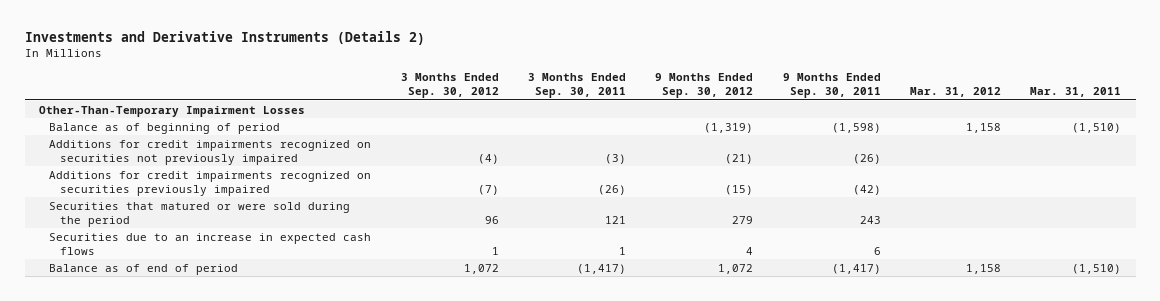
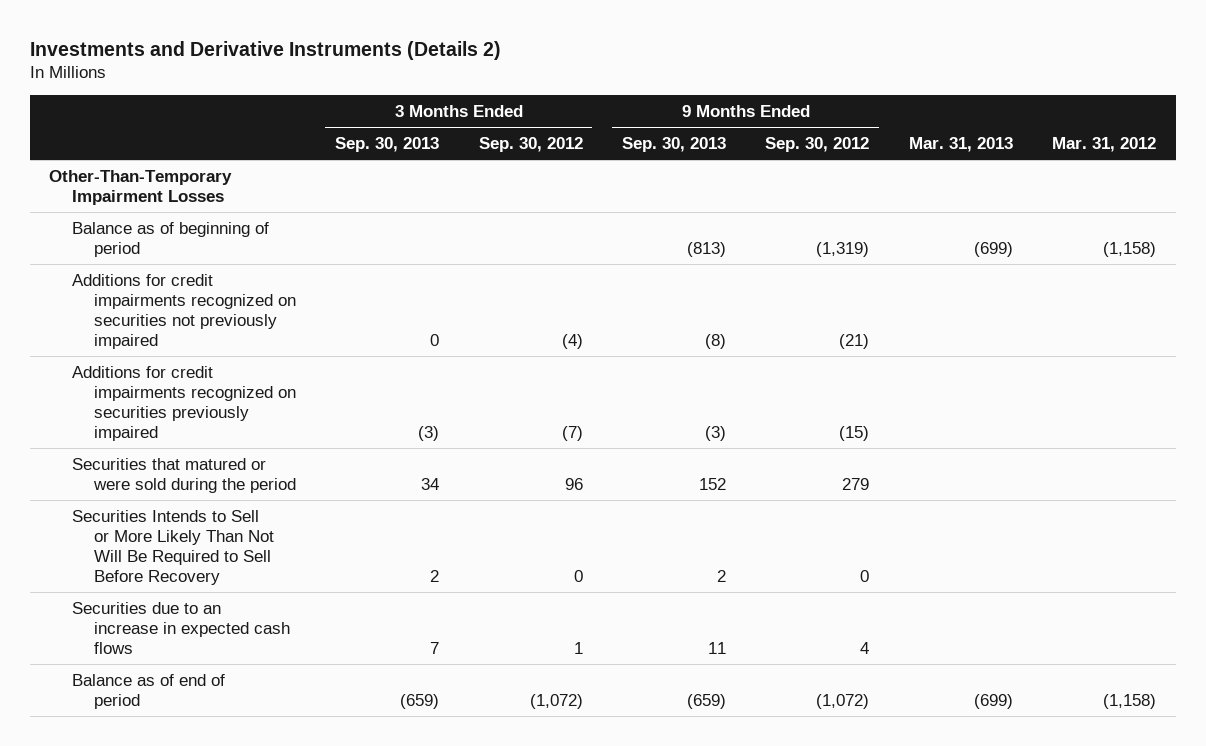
[527,73,626,98] 3 Months Ended Sep. 30, 2011 -> none
[782,73,881,98] 9 Months Ended Sep. 30, 2011 -> none
[1030,86,1122,97] Mar. 31, 2011 -> none
none -> [335,137,440,153] Sep. 30, 2013
none -> [622,137,727,153] Sep. 30, 2013
none -> [908,137,1013,153] Mar. 31, 2013
[965,122,1001,133] 1,158 -> [1103,241,1157,257] (1,158)
none -> [71,509,274,585] Securities Intends to Sell or More Likely Than Not Will Be Required to Sell Before Recovery
[463,263,499,274] 1,072 -> [529,693,583,709] (1,072)
[718,263,754,274] 1,072 -> [816,693,870,709] (1,072)
[965,263,1001,274] 1,158 -> [1103,693,1157,709] (1,158)

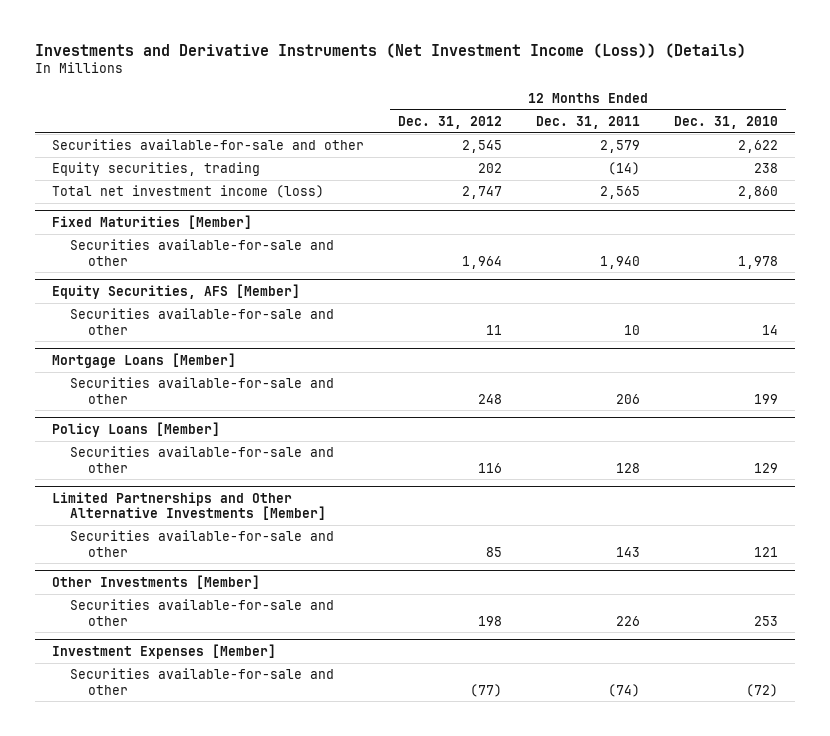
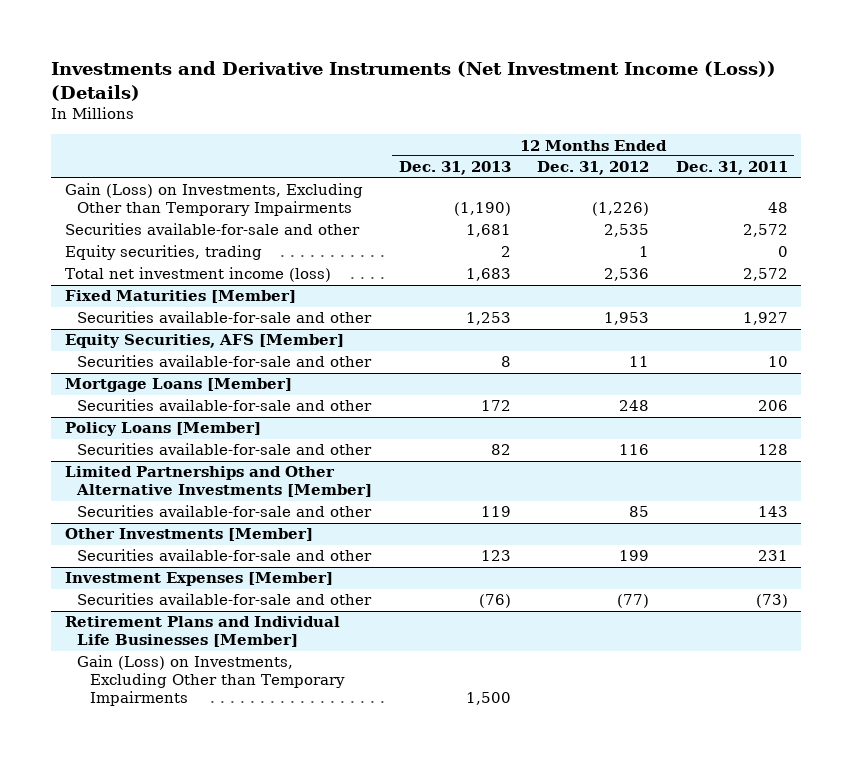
[673,115,778,129] Dec. 31, 2010 -> none
none -> [398,161,511,176] Dec. 31, 2013
none -> [64,183,363,217] Gain (Loss) on Investments, Excluding Other than Temporary Impairments
[461,140,502,154] 2,545 -> [604,224,650,238] 2,535
[599,140,640,154] 2,579 -> [742,224,788,238] 2,572
[477,163,502,174] 202 -> [639,246,650,258] 1
[607,162,640,176] (14) -> [777,246,788,258] 0
[461,186,502,200] 2,747 -> [604,268,650,282] 2,536
[599,186,640,200] 2,565 -> [742,268,788,282] 2,572
[461,255,502,269] 1,964 -> [604,312,650,326] 1,953
[599,255,640,269] 1,940 -> [742,312,788,326] 1,927
[477,615,502,626] 198 -> [619,550,650,562] 199
[615,615,640,626] 226 -> [757,550,788,562] 231
[607,683,640,697] (74) -> [755,594,788,609] (73)
none -> [64,616,340,648] Retirement Plans and Individual Life Businesses [Member]
none -> [77,655,345,707] Gain (Loss) on Investments, Excluding Other than Temporary Impairments

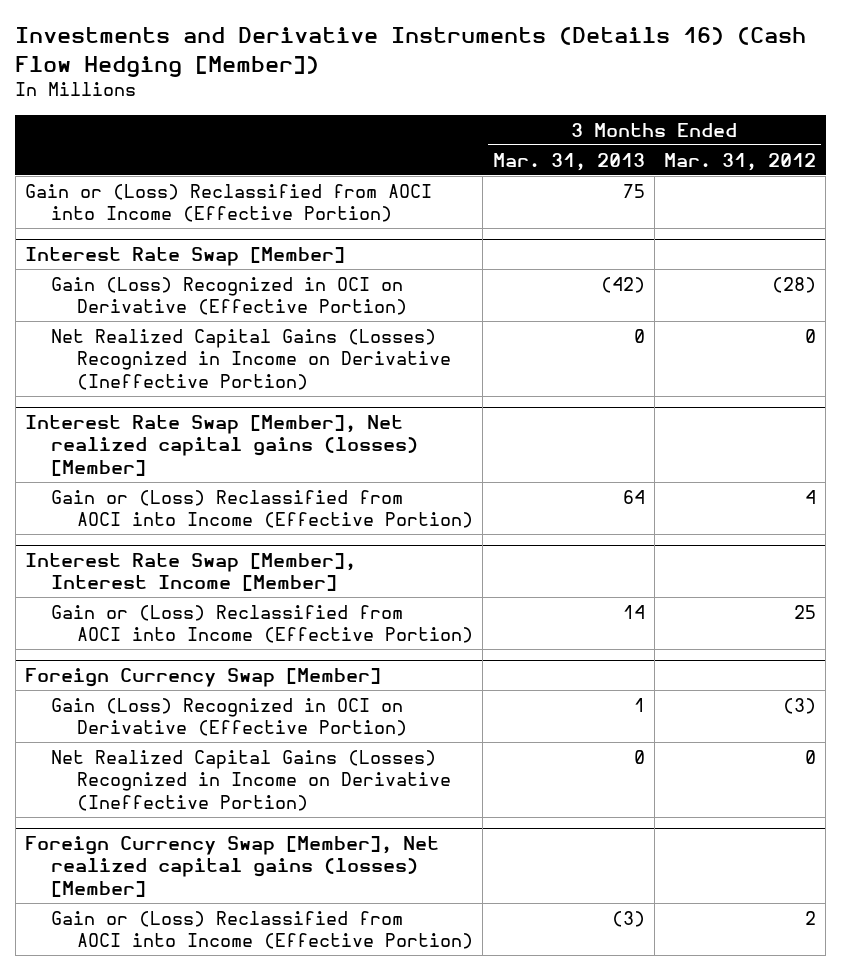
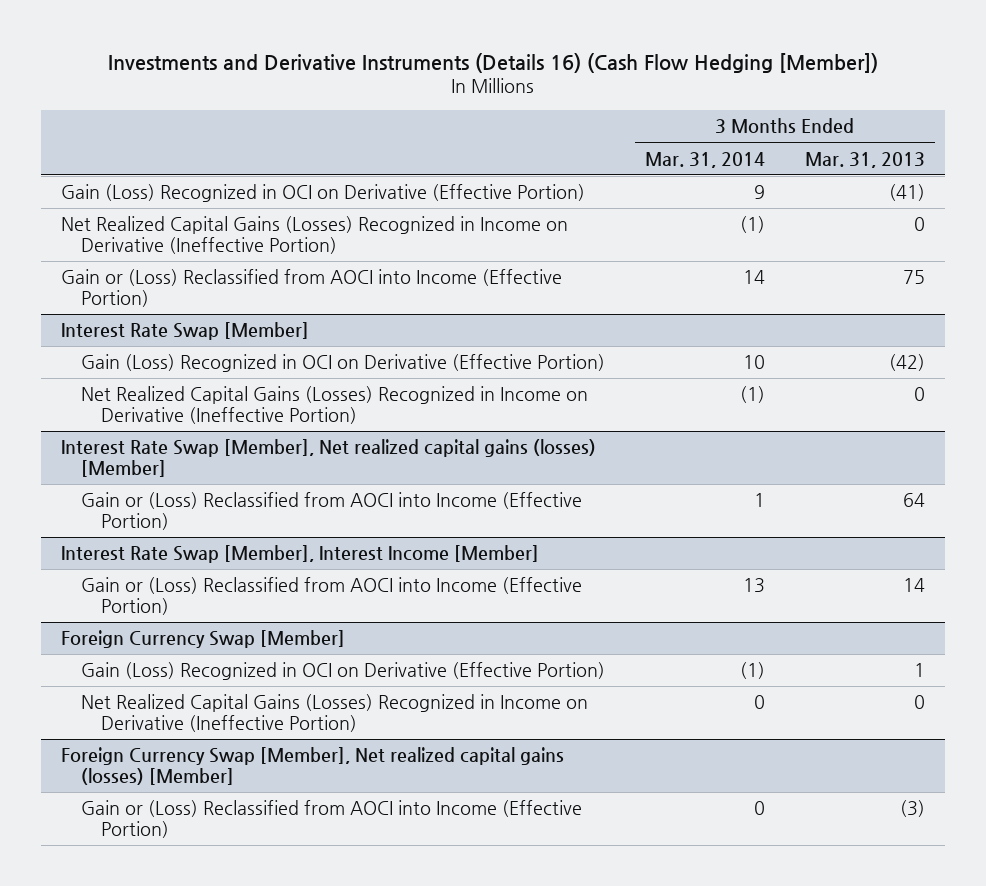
[663,152,816,171] Mar. 31, 2012 -> none
none -> [644,151,765,168] Mar. 31, 2014
none -> [61,184,586,203] Gain (Loss) Recognized in OCI on Derivative (Effective Portion)
none -> [61,216,569,254] Net Realized Capital Gains (Losses) Recognized in Income on Derivative (Ineffective Portion)

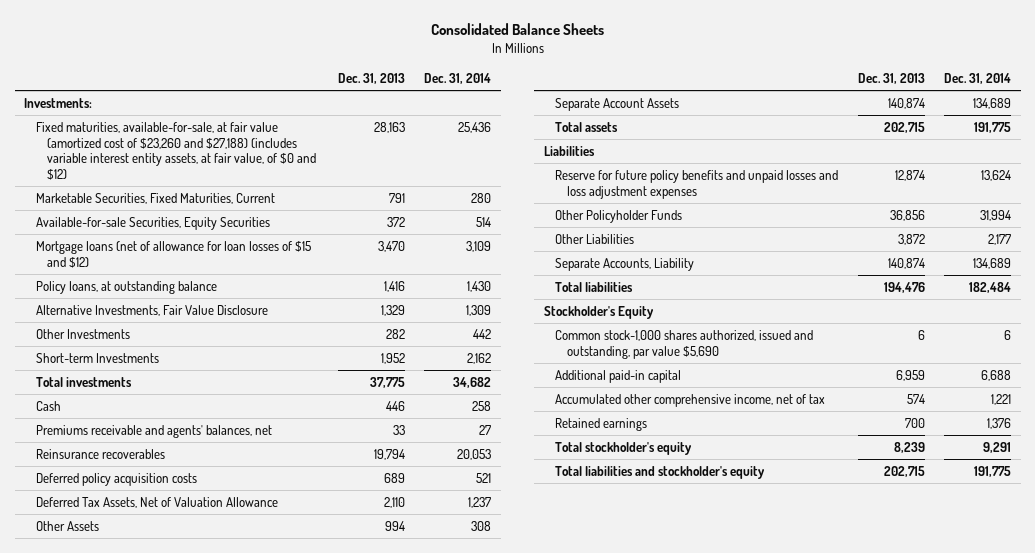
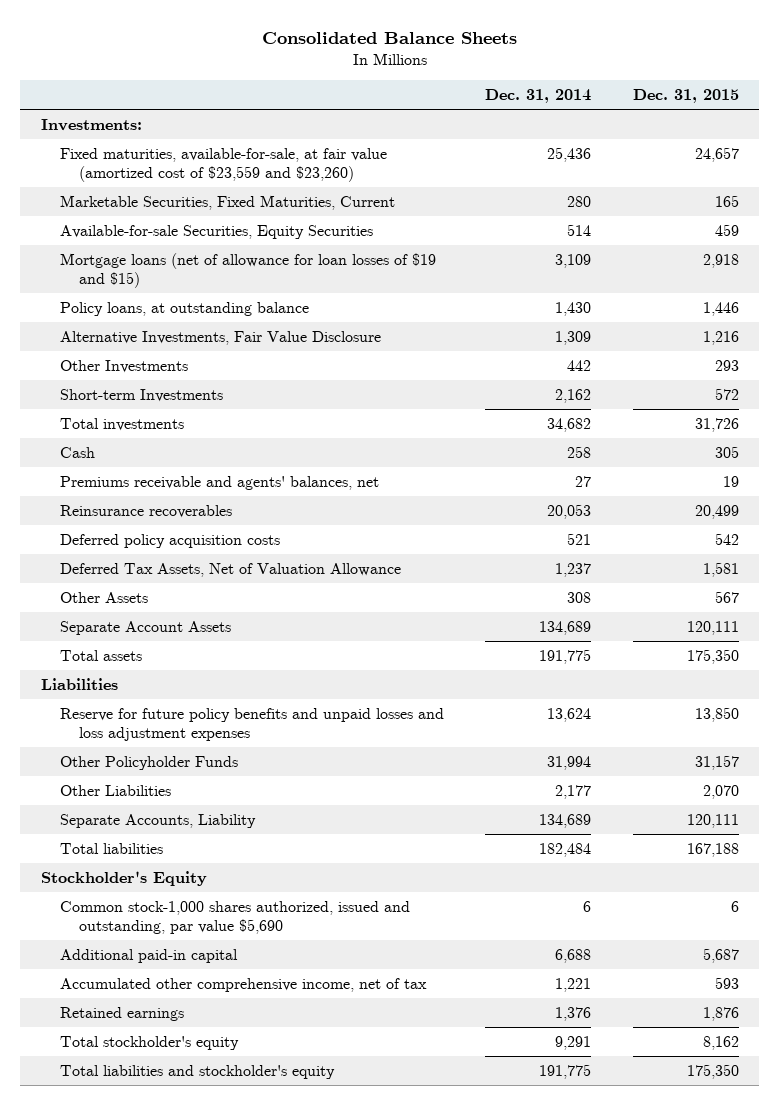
[338,73,406,85] Dec. 31, 2013 -> none
none -> [632,89,739,104] Dec. 31, 2015
[35,122,317,180] Fixed maturities, available-for-sale, at fair value (amortized cost of $23,260 and $27,188) (includes variable interest entity assets, at fair value, of $0 and $12) -> [59,147,387,182] Fixed maturities, available-for-sale, at fair value (amortized cost of $23,559 and $23,260)
[35,241,311,268] Mortgage loans (net of allowance for loan losses of $15 and $12) -> [59,252,436,288] Mortgage loans (net of allowance for loan losses of $19 and $15)

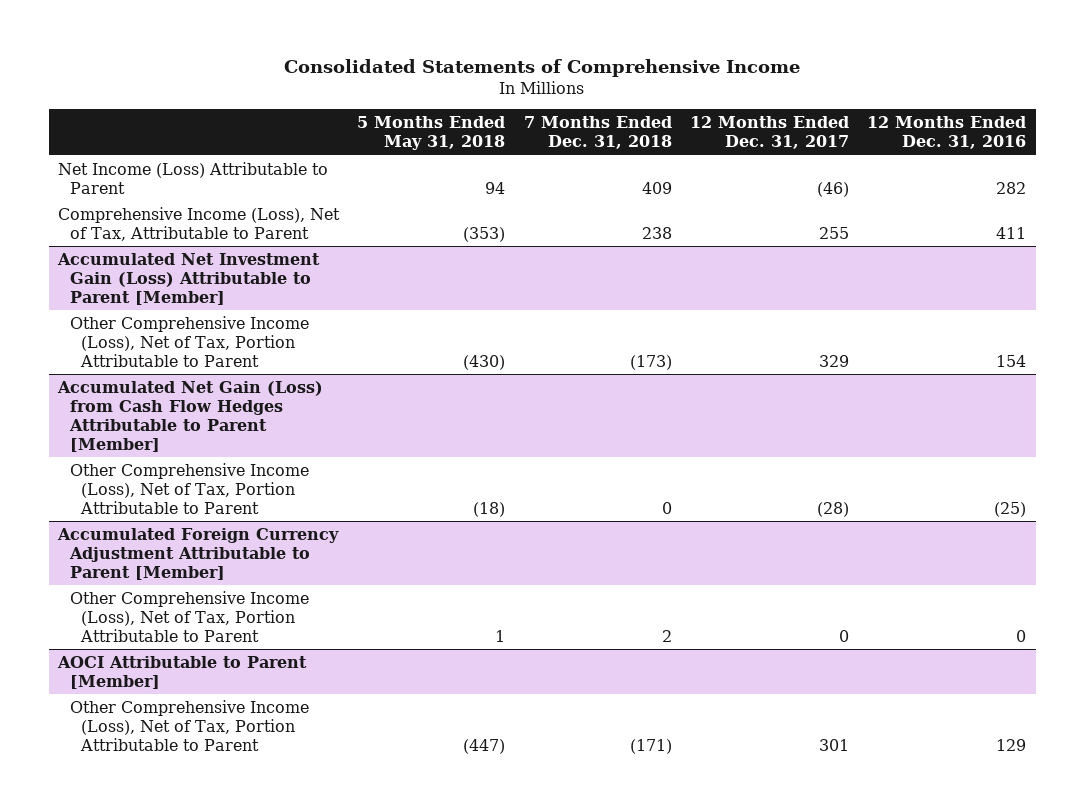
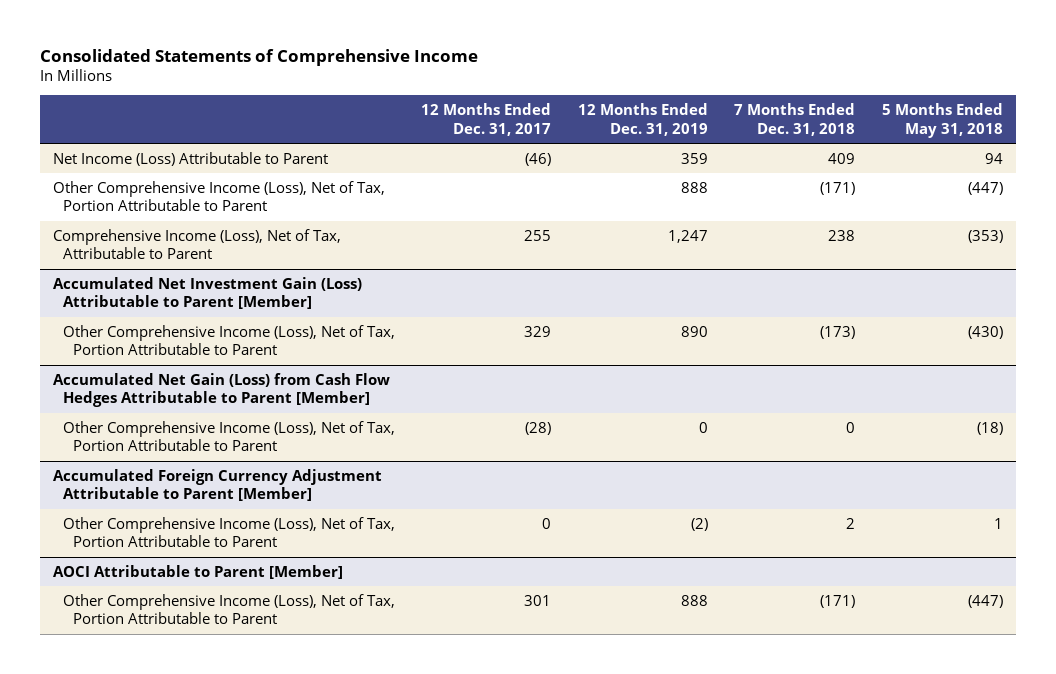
[867,116,1027,150] 12 Months Ended Dec. 31, 2016 -> none
none -> [577,103,708,136] 12 Months Ended Dec. 31, 2019
none -> [52,180,385,212] Other Comprehensive Income (Loss), Net of Tax, Portion Attributable to Parent

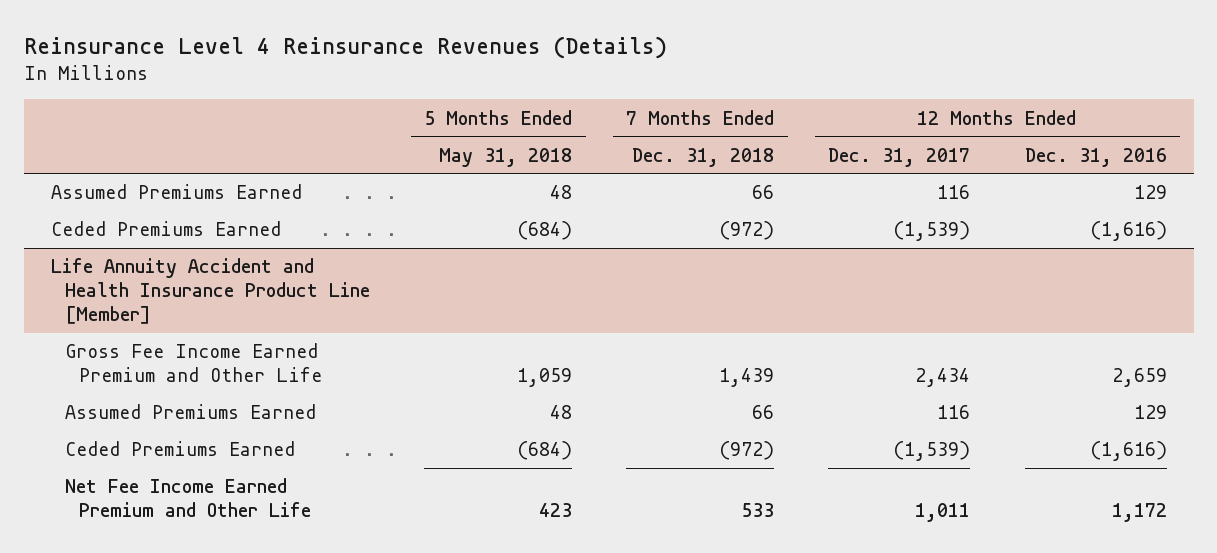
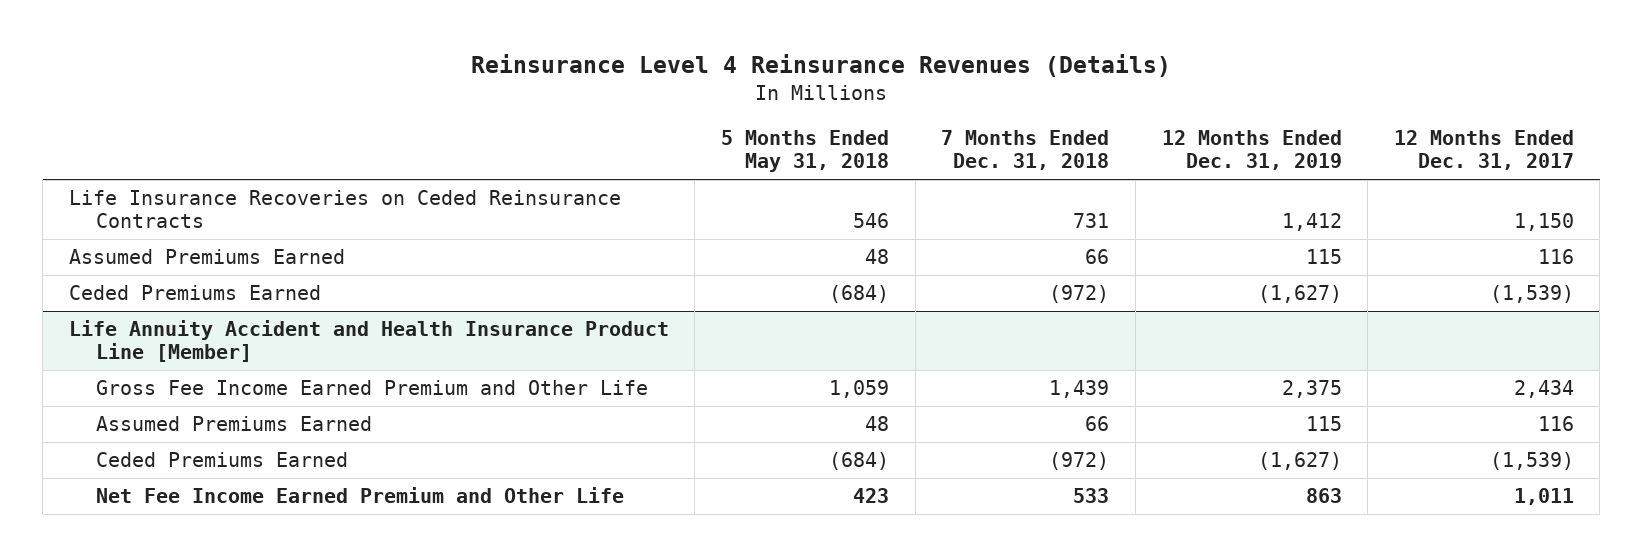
[1024,147,1167,167] Dec. 31, 2016 -> none
none -> [1161,130,1342,171] 12 Months Ended Dec. 31, 2019
none -> [68,190,621,229] Life Insurance Recoveries on Ceded Reinsurance Contracts

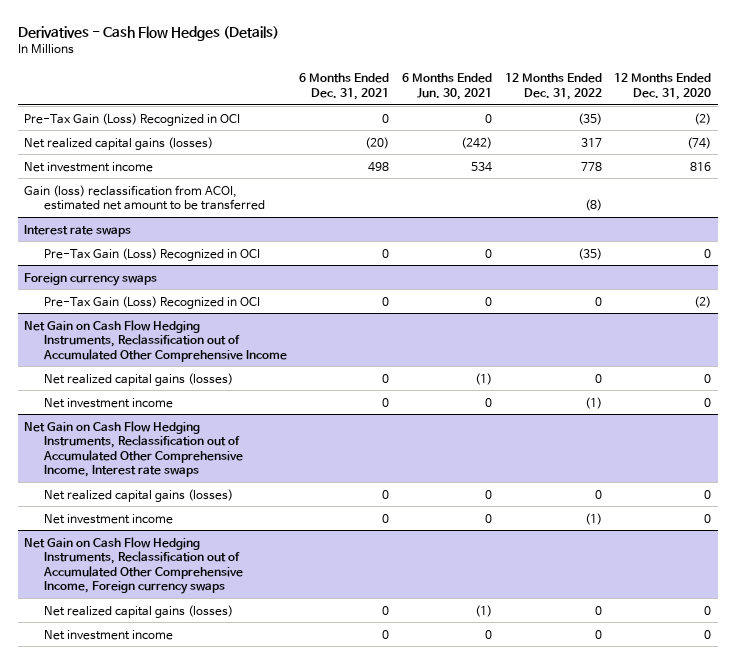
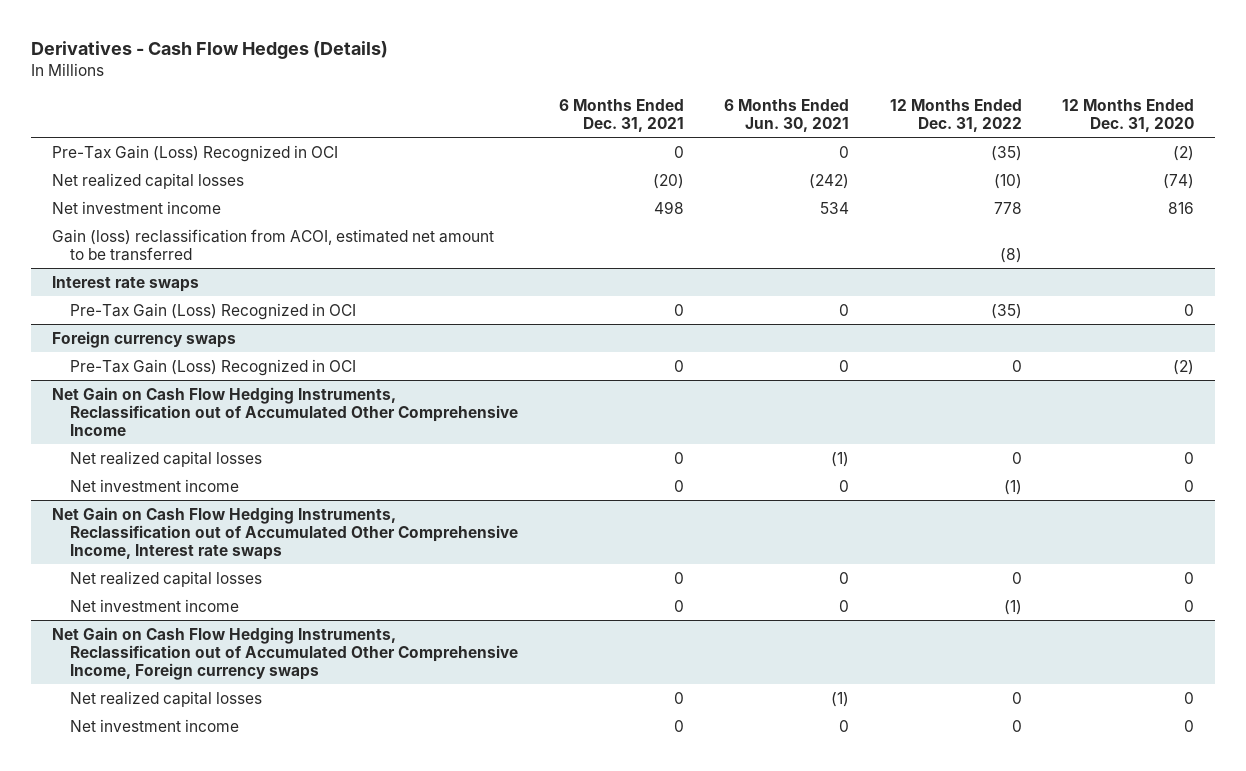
[24,136,214,150] Net realized capital gains (losses) -> [51,172,244,189] Net realized capital losses
[580,137,602,147] 317 -> [993,173,1022,189] (10)
[43,372,233,386] Net realized capital gains (losses) -> [70,450,263,467] Net realized capital losses
[43,488,233,502] Net realized capital gains (losses) -> [70,570,263,587] Net realized capital losses
[43,604,233,618] Net realized capital gains (losses) -> [70,690,263,707] Net realized capital losses

